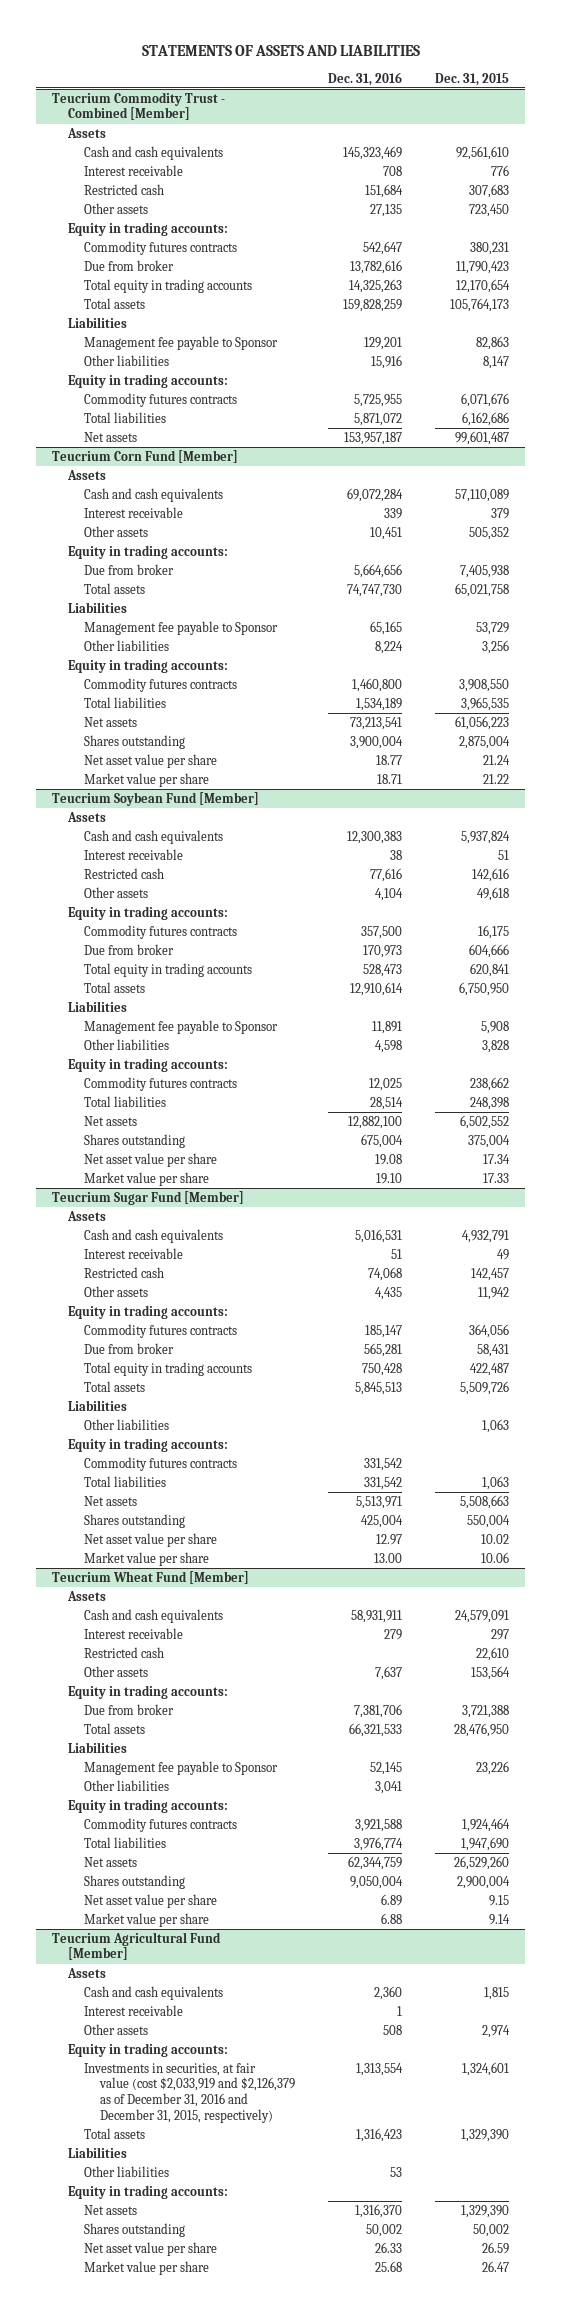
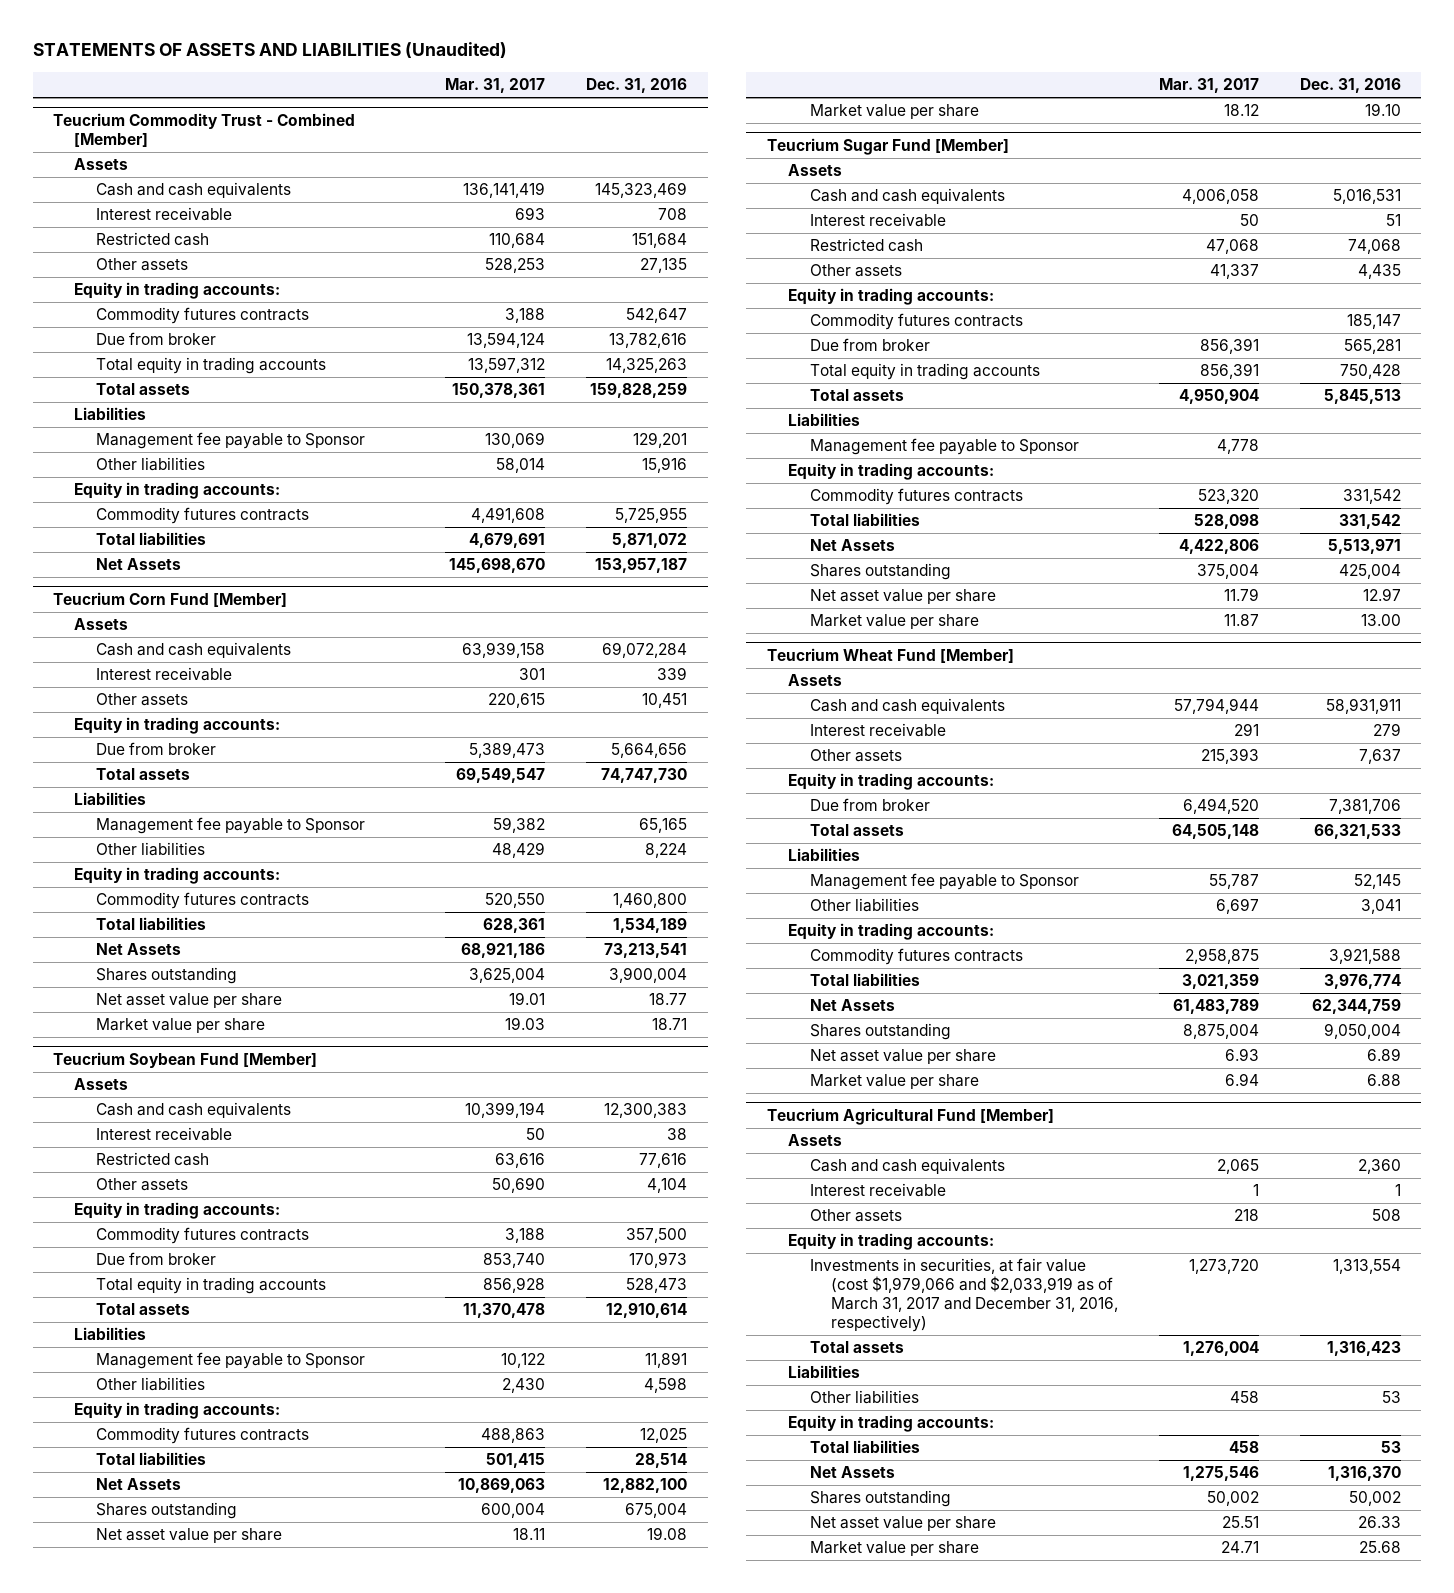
[141,44,420,56] STATEMENTS OF ASSETS AND LIABILITIES -> [32,42,507,59] STATEMENTS OF ASSETS AND LIABILITIES (Unaudited)
[434,72,509,86] Dec. 31, 2015 -> none
none -> [445,78,546,94] Mar. 31, 2017
[83,431,137,442] Net assets -> [95,558,181,571] Net Assets
[83,716,137,727] Net assets -> [95,943,181,956] Net Assets
[83,1115,137,1126] Net assets -> [95,1478,181,1491] Net Assets
[83,1418,169,1430] Other liabilities -> none
none -> [809,438,1079,456] Management fee payable to Sponsor
[83,1495,137,1506] Net assets -> [809,539,895,552] Net Assets
[83,1646,164,1658] Restricted cash -> none
[83,1856,137,1867] Net assets -> [809,999,895,1012] Net Assets
[83,2062,295,2123] Investments in securities, at fair value (cost $2,033,919 and $2,126,379 as of December 31, 2016 and December 31, 2015, respectively) -> [809,1258,1119,1332] Investments in securities, at fair value (cost $1,979,066 and $2,033,919 as of March 31, 2017 and December 31, 2016, respectively)
none -> [809,1440,920,1454] Total liabilities
[83,2204,137,2215] Net assets -> [809,1466,895,1479] Net Assets

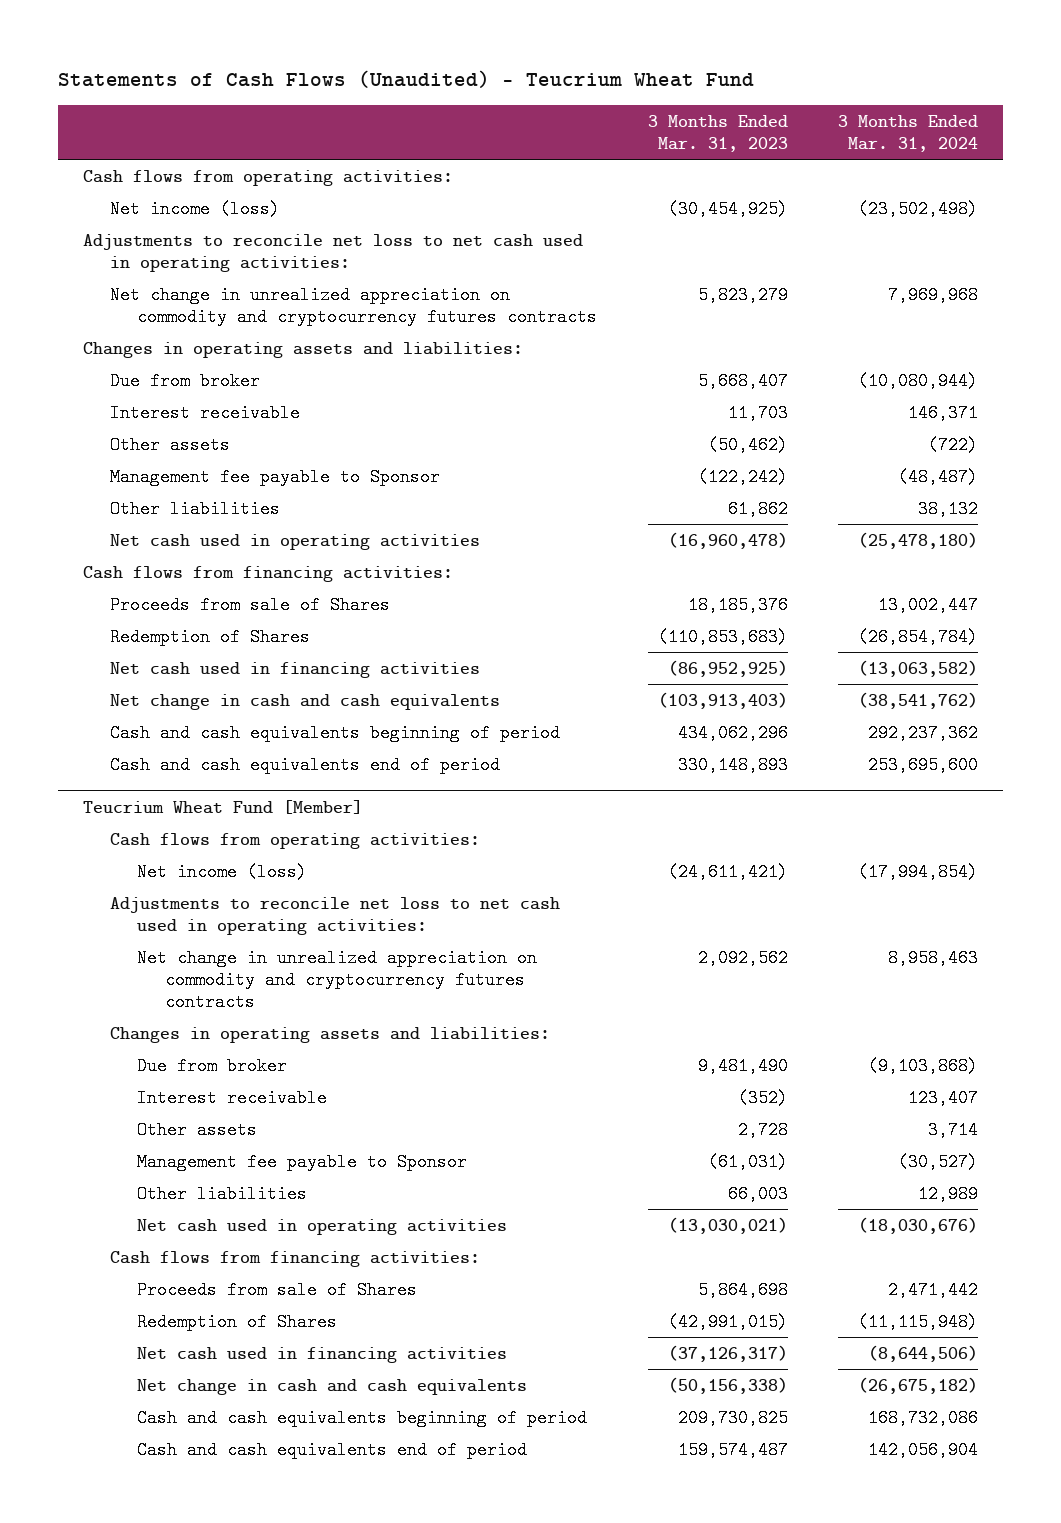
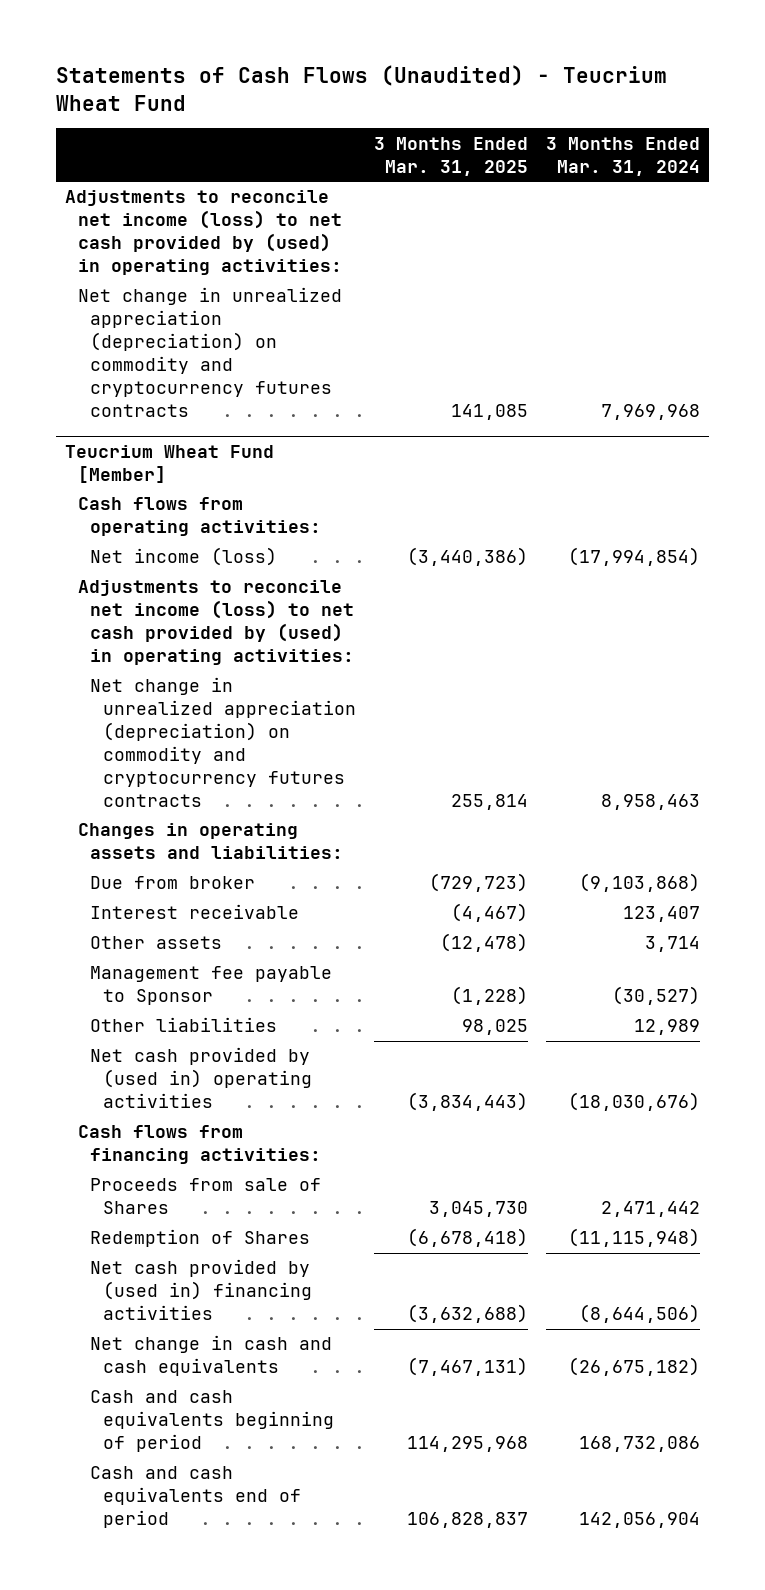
[647,114,788,152] 3 Months Ended Mar. 31, 2023 -> none
none -> [374,136,529,176] 3 Months Ended Mar. 31, 2025
[82,169,453,186] Cash flows from operating activities: -> none
[110,199,281,218] Net income (loss) -> none
[82,341,523,358] Changes in operating assets and liabilities: -> none
[110,371,261,390] Due from broker -> none
[110,403,301,422] Interest receivable -> none
[110,435,231,454] Other assets -> none
[110,467,441,486] Management fee payable to Sponsor -> none
[110,499,281,518] Other liabilities -> none
[110,533,481,550] Net cash used in operating activities -> none
[82,565,453,582] Cash flows from financing activities: -> none
[110,595,391,614] Proceeds from sale of Shares -> none
[110,627,311,646] Redemption of Shares -> none
[110,661,481,678] Net cash used in financing activities -> none
[110,693,501,710] Net change in cash and cash equivalents -> none
[110,723,561,742] Cash and cash equivalents beginning of period -> none
[110,755,501,774] Cash and cash equivalents end of period -> none
[82,233,583,272] Adjustments to reconcile net loss to net cash used in operating activities: -> [64,190,342,276] Adjustments to reconcile net income (loss) to net cash provided by (used) in operating activities:
[110,285,598,326] Net change in unrealized appreciation on commodity and cryptocurrency futures contracts -> [77,287,342,417] Net change in unrealized appreciation (depreciation) on commodity and cryptocurrency futures contracts
[110,896,561,935] Adjustments to reconcile net loss to net cash used in operating activities: -> [77,580,355,666] Adjustments to reconcile net income (loss) to net cash provided by (used) in operating activities:
[137,948,538,1011] Net change in unrealized appreciation on commodity and cryptocurrency futures contracts -> [90,677,357,807] Net change in unrealized appreciation (depreciation) on commodity and cryptocurrency futures contracts
[137,1218,508,1235] Net cash used in operating activities -> [90,1047,313,1109] Net cash provided by (used in) operating activities
[137,1346,508,1363] Net cash used in financing activities -> [90,1259,313,1321] Net cash provided by (used in) financing activities

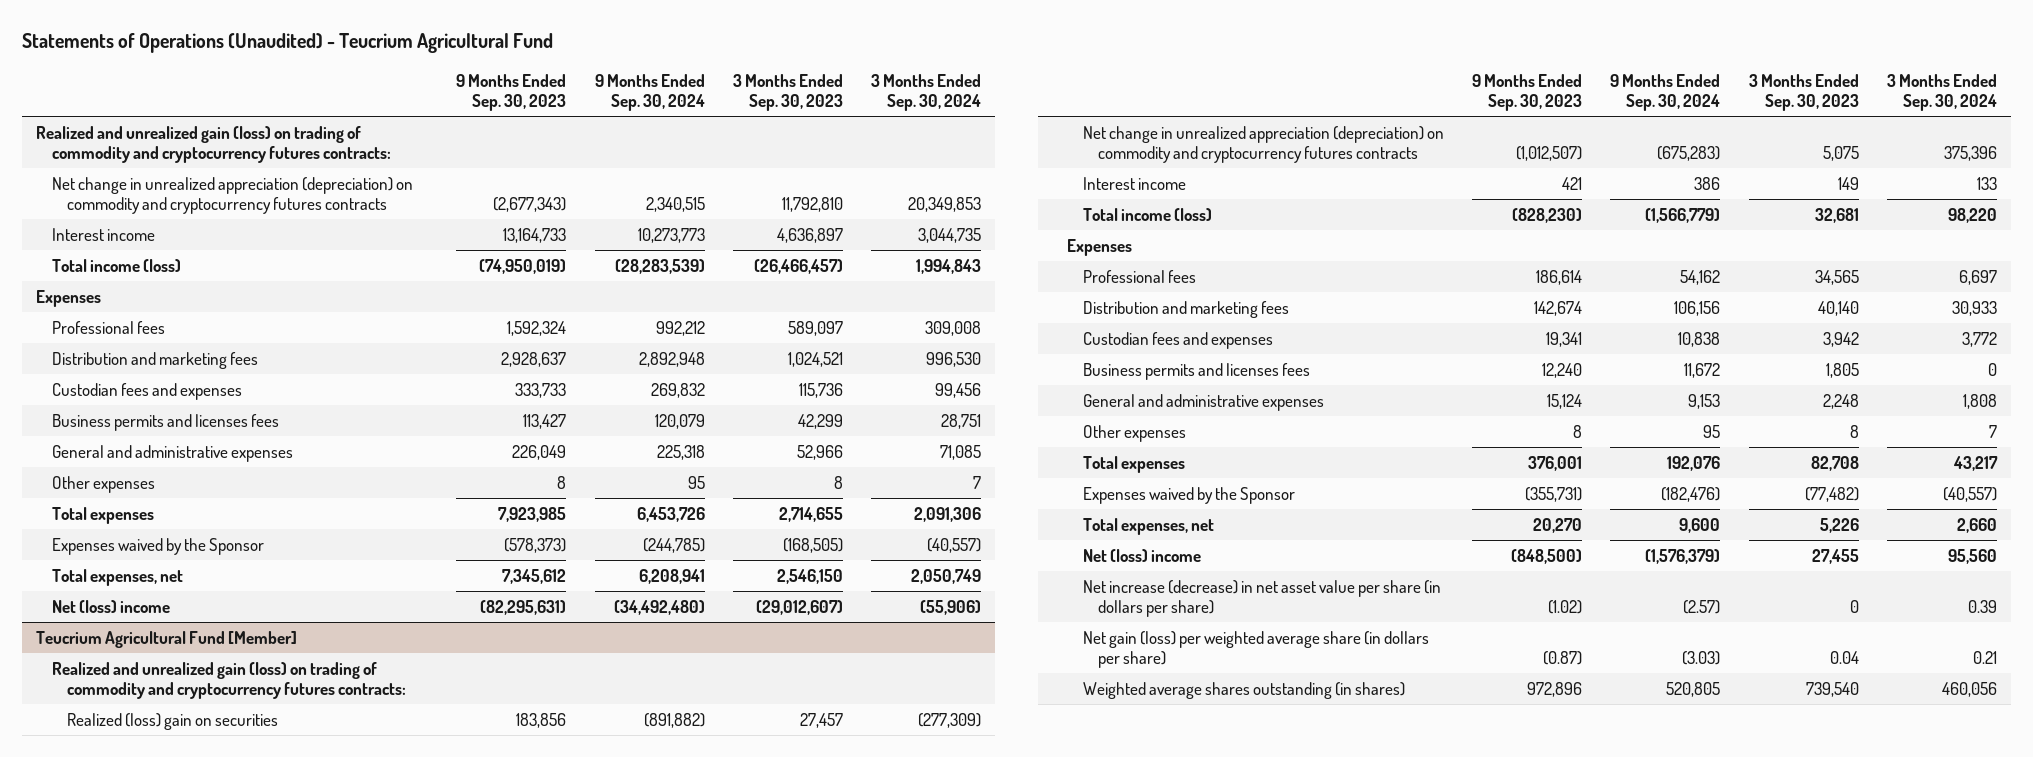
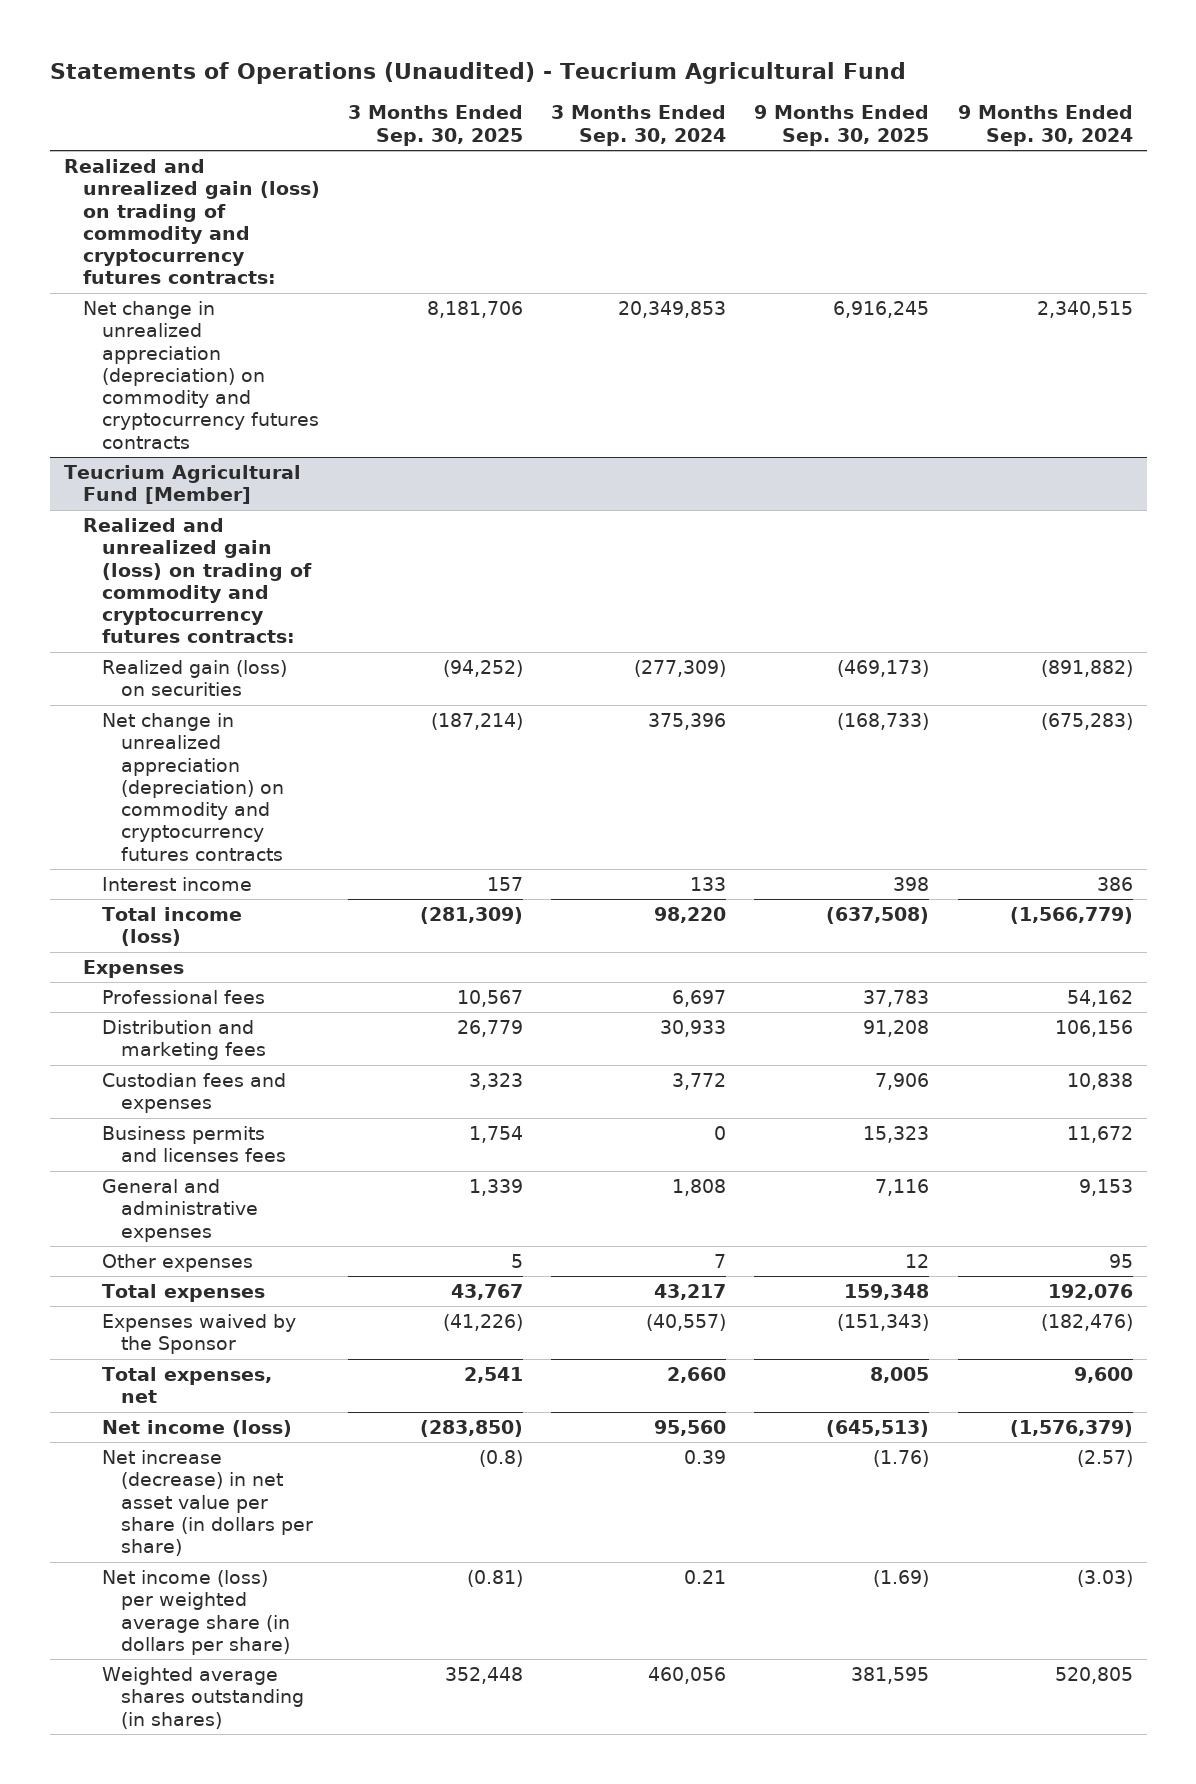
[456,73,567,112] 9 Months Ended Sep. 30, 2023 -> none
[732,73,843,112] 3 Months Ended Sep. 30, 2023 -> none
none -> [348,105,524,146] 3 Months Ended Sep. 30, 2025
none -> [754,105,930,146] 9 Months Ended Sep. 30, 2025
[51,227,155,241] Interest income -> none
[51,258,181,272] Total income (loss) -> none
[36,289,102,307] Expenses -> none
[51,320,165,334] Professional fees -> none
[51,351,258,369] Distribution and marketing fees -> none
[51,382,242,400] Custodian fees and expenses -> none
[51,413,279,431] Business permits and licenses fees -> none
[51,444,293,462] General and administrative expenses -> none
[51,475,155,493] Other expenses -> none
[51,506,154,524] Total expenses -> none
[51,537,264,555] Expenses waived by the Sponsor -> none
[51,568,183,586] Total expenses, net -> none
[51,599,170,613] Net (loss) income -> none
[67,712,279,730] Realized (loss) gain on securities -> [101,660,287,697] Realized gain (loss) on securities
[1082,548,1201,562] Net (loss) income -> [101,1420,292,1438] Net income (loss)
[1082,630,1429,668] Net gain (loss) per weighted average share (in dollars per share) -> [101,1570,291,1655] Net income (loss) per weighted average share (in dollars per share)

